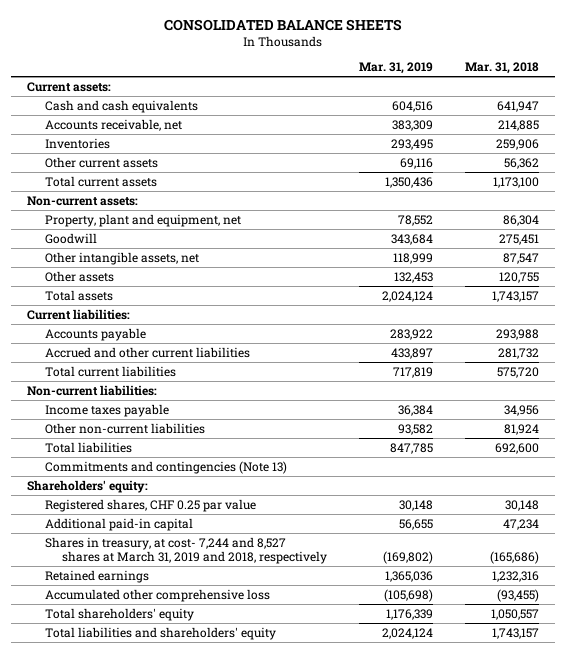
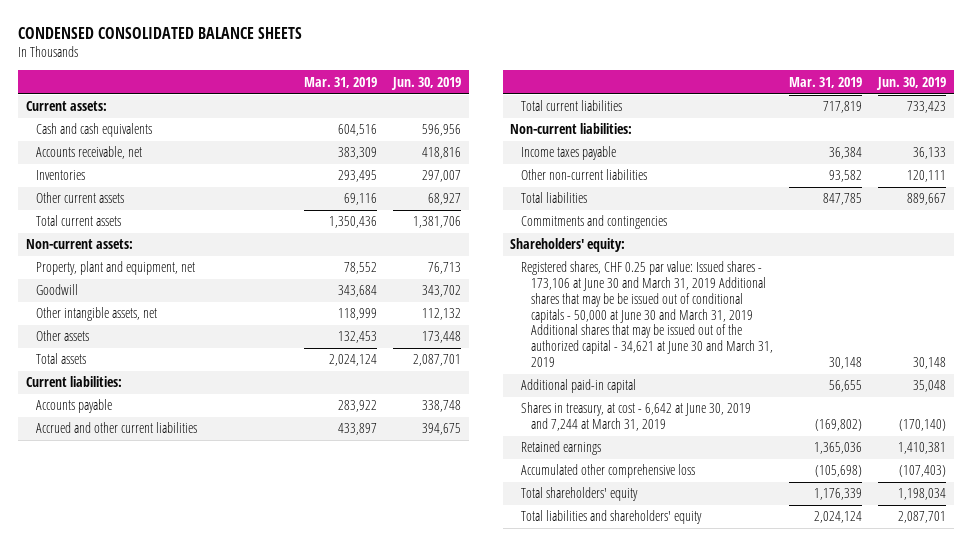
[164,18,403,31] CONSOLIDATED BALANCE SHEETS -> [18,26,303,39] CONDENSED CONSOLIDATED BALANCE SHEETS
[465,62,540,75] Mar. 31, 2018 -> none
none -> [391,76,462,90] Jun. 30, 2019
[44,460,287,474] Commitments and contingencies (Note 13) -> [520,215,667,230] Commitments and contingencies
[44,498,256,512] Registered shares, CHF 0.25 par value -> [520,261,774,367] Registered shares, CHF 0.25 par value: Issued shares - 173,106 at June 30 and March 31, 2019 Additional shares that may be be issued out of conditional capitals - 50,000 at June 30 and March 31, 2019 Additional shares that may be issued out of the authorized capital - 34,621 at June 30 and March 31, 2019
[44,536,328,565] Shares in treasury, at cost- 7,244 and 8,527 shares at March 31, 2019 and 2018, respectively -> [520,402,751,432] Shares in treasury, at cost - 6,642 at June 30, 2019 and 7,244 at March 31, 2019

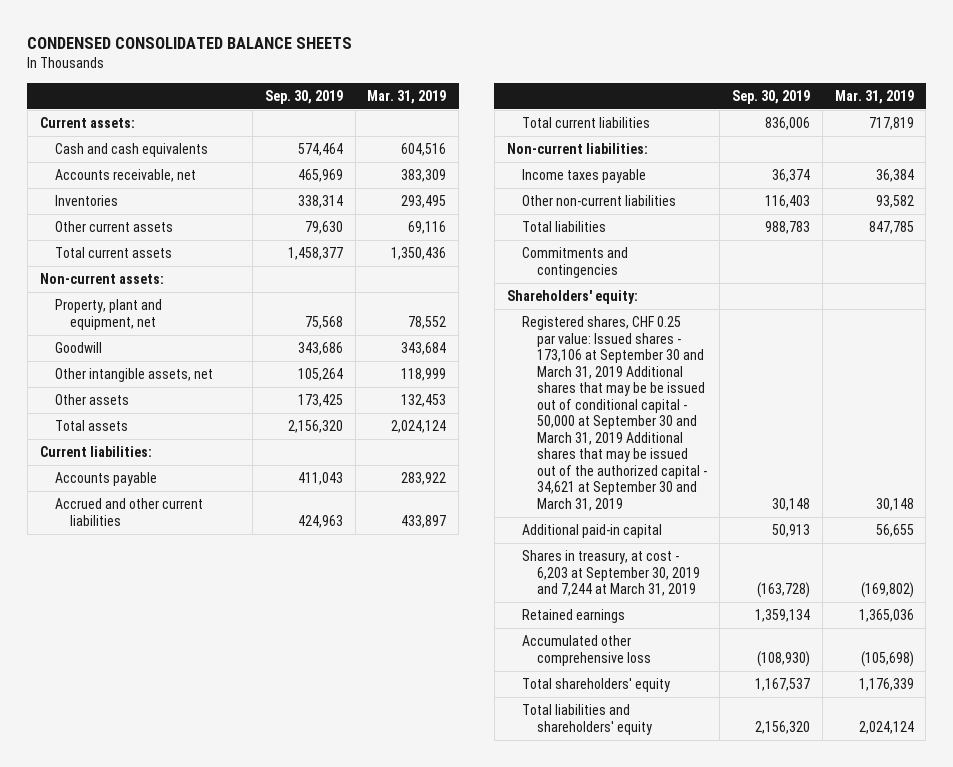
[391,76,462,90] Jun. 30, 2019 -> none
none -> [264,89,343,104] Sep. 30, 2019
[520,261,774,367] Registered shares, CHF 0.25 par value: Issued shares - 173,106 at June 30 and March 31, 2019 Additional shares that may be be issued out of conditional capitals - 50,000 at June 30 and March 31, 2019 Additional shares that may be issued out of the authorized capital - 34,621 at June 30 and March 31, 2019 -> [521,316,708,511] Registered shares, CHF 0.25 par value: Issued shares - 173,106 at September 30 and March 31, 2019 Additional shares that may be be issued out of conditional capital - 50,000 at September 30 and March 31, 2019 Additional shares that may be issued out of the authorized capital - 34,621 at September 30 and March 31, 2019
[520,402,751,432] Shares in treasury, at cost - 6,642 at June 30, 2019 and 7,244 at March 31, 2019 -> [521,550,701,597] Shares in treasury, at cost - 6,203 at September 30, 2019 and 7,244 at March 31, 2019

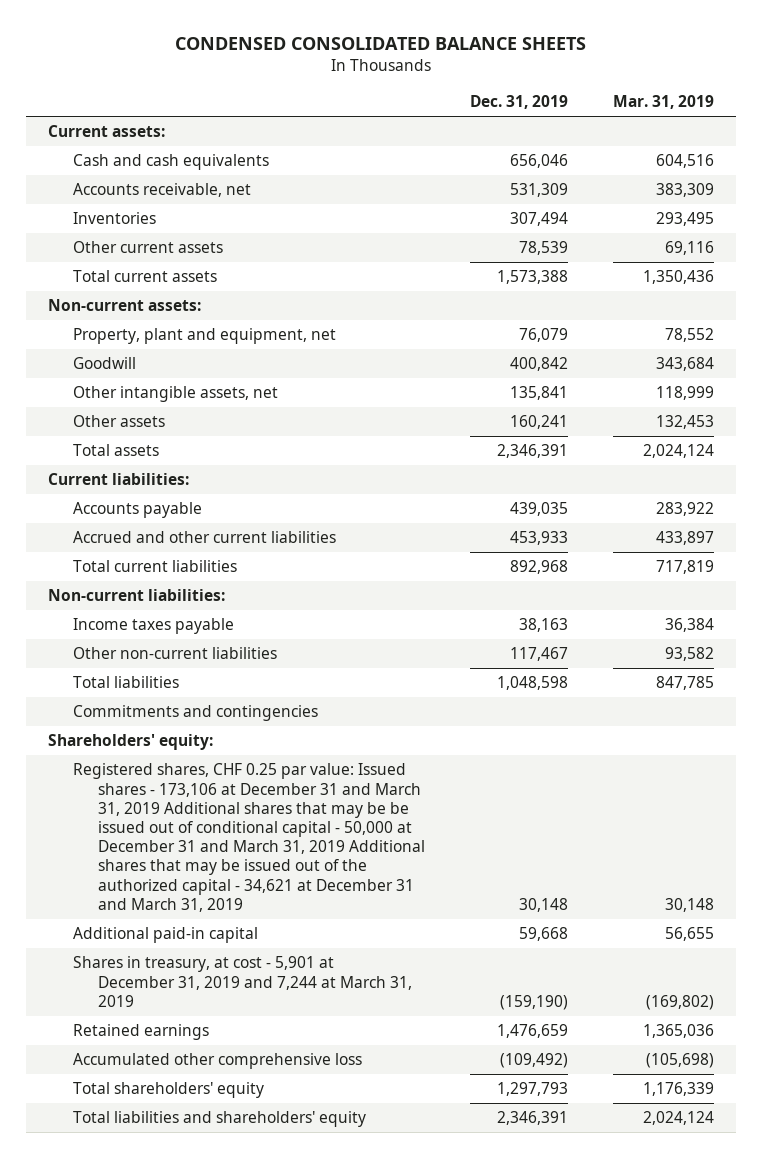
[264,89,343,104] Sep. 30, 2019 -> none
none -> [470,95,569,110] Dec. 31, 2019
[521,316,708,511] Registered shares, CHF 0.25 par value: Issued shares - 173,106 at September 30 and March 31, 2019 Additional shares that may be be issued out of conditional capital - 50,000 at September 30 and March 31, 2019 Additional shares that may be issued out of the authorized capital - 34,621 at September 30 and March 31, 2019 -> [73,763,426,912] Registered shares, CHF 0.25 par value: Issued shares - 173,106 at December 31 and March 31, 2019 Additional shares that may be be issued out of conditional capital - 50,000 at December 31 and March 31, 2019 Additional shares that may be issued out of the authorized capital - 34,621 at December 31 and March 31, 2019
[521,550,701,597] Shares in treasury, at cost - 6,203 at September 30, 2019 and 7,244 at March 31, 2019 -> [73,956,413,1007] Shares in treasury, at cost - 5,901 at December 31, 2019 and 7,244 at March 31, 2019

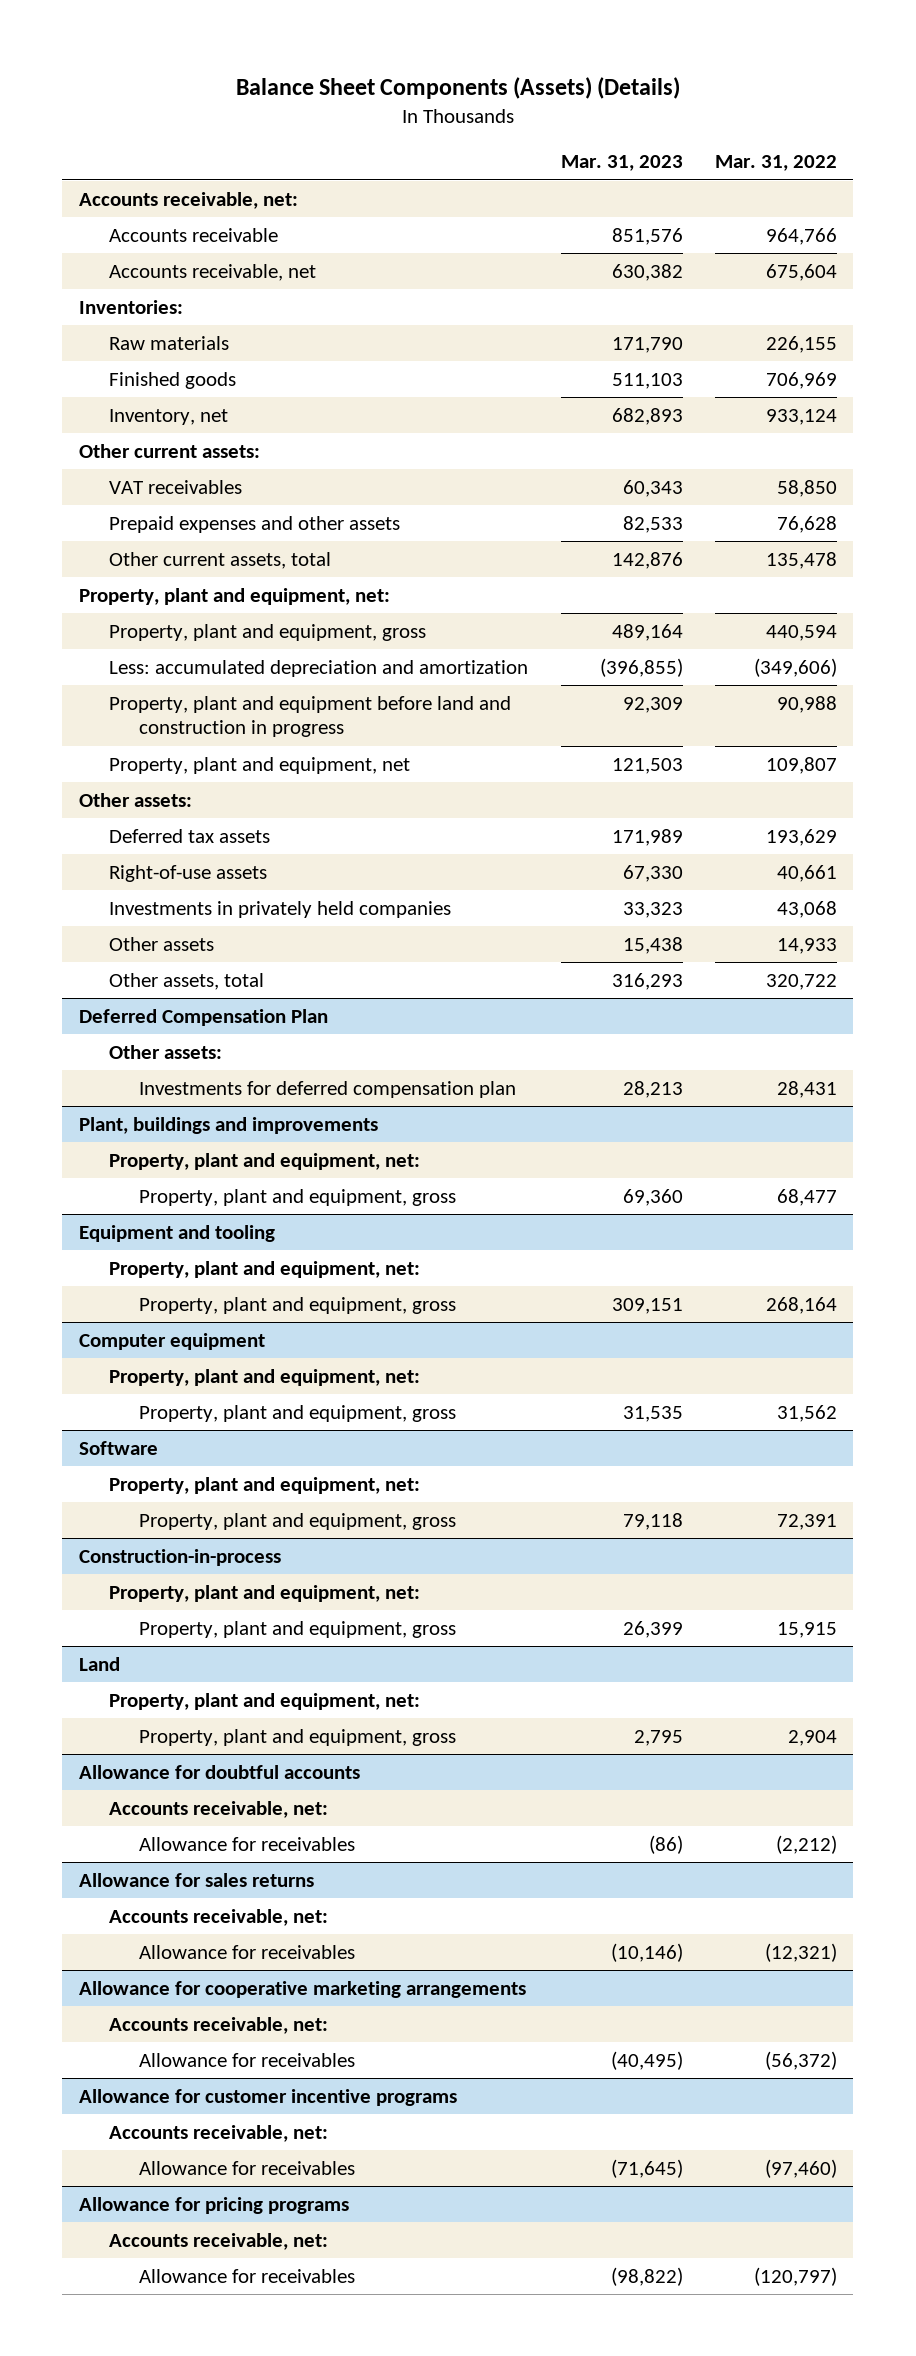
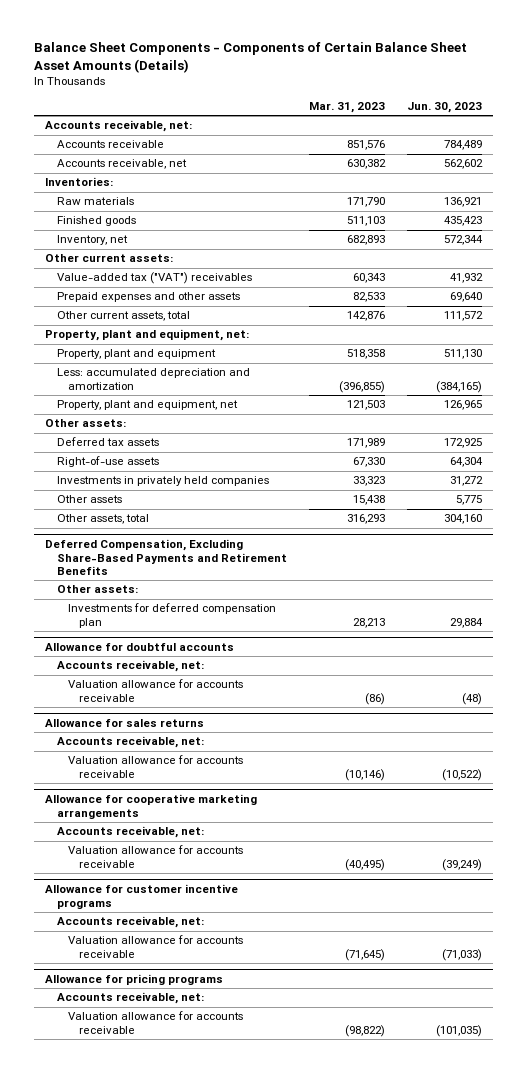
[235,76,680,99] Balance Sheet Components (Assets) (Details) -> [34,42,468,73] Balance Sheet Components - Components of Certain Balance Sheet Asset Amounts (Details)
[715,155,838,172] Mar. 31, 2022 -> none
none -> [406,101,482,113] Jun. 30, 2023
[109,479,243,494] VAT receivables -> [56,272,252,285] Value-added tax ("VAT") receivables
[109,623,427,641] Property, plant and equipment, gross -> [56,349,216,360] Property, plant and equipment
[611,623,683,641] 489,164 -> [346,349,385,360] 518,358
[109,695,512,738] Property, plant and equipment before land and construction in progress -> none
[78,1008,328,1026] Deferred Compensation Plan -> [45,539,287,576] Deferred Compensation, Excluding Share-Based Payments and Retirement Benefits
[78,1116,378,1134] Plant, buildings and improvements -> none
[109,1152,421,1170] Property, plant and equipment, net: -> none
[139,1188,457,1206] Property, plant and equipment, gross -> none
[78,1224,275,1242] Equipment and tooling -> none
[109,1260,421,1278] Property, plant and equipment, net: -> none
[139,1296,457,1314] Property, plant and equipment, gross -> none
[78,1332,265,1350] Computer equipment -> none
[109,1368,421,1386] Property, plant and equipment, net: -> none
[139,1404,457,1422] Property, plant and equipment, gross -> none
[78,1440,158,1455] Software -> none
[109,1476,421,1494] Property, plant and equipment, net: -> none
[139,1512,457,1530] Property, plant and equipment, gross -> none
[78,1548,281,1566] Construction-in-process -> none
[109,1584,421,1602] Property, plant and equipment, net: -> none
[139,1620,457,1638] Property, plant and equipment, gross -> none
[78,1656,120,1671] Land -> none
[109,1692,421,1710] Property, plant and equipment, net: -> none
[139,1728,457,1746] Property, plant and equipment, gross -> none
[139,1836,356,1851] Allowance for receivables -> [67,679,243,702] Valuation allowance for accounts receivable
[139,1944,356,1959] Allowance for receivables -> [67,755,243,778] Valuation allowance for accounts receivable
[139,2052,356,2067] Allowance for receivables -> [67,845,243,868] Valuation allowance for accounts receivable
[139,2160,356,2175] Allowance for receivables -> [67,935,243,958] Valuation allowance for accounts receivable
[139,2268,356,2283] Allowance for receivables -> [67,1011,243,1034] Valuation allowance for accounts receivable

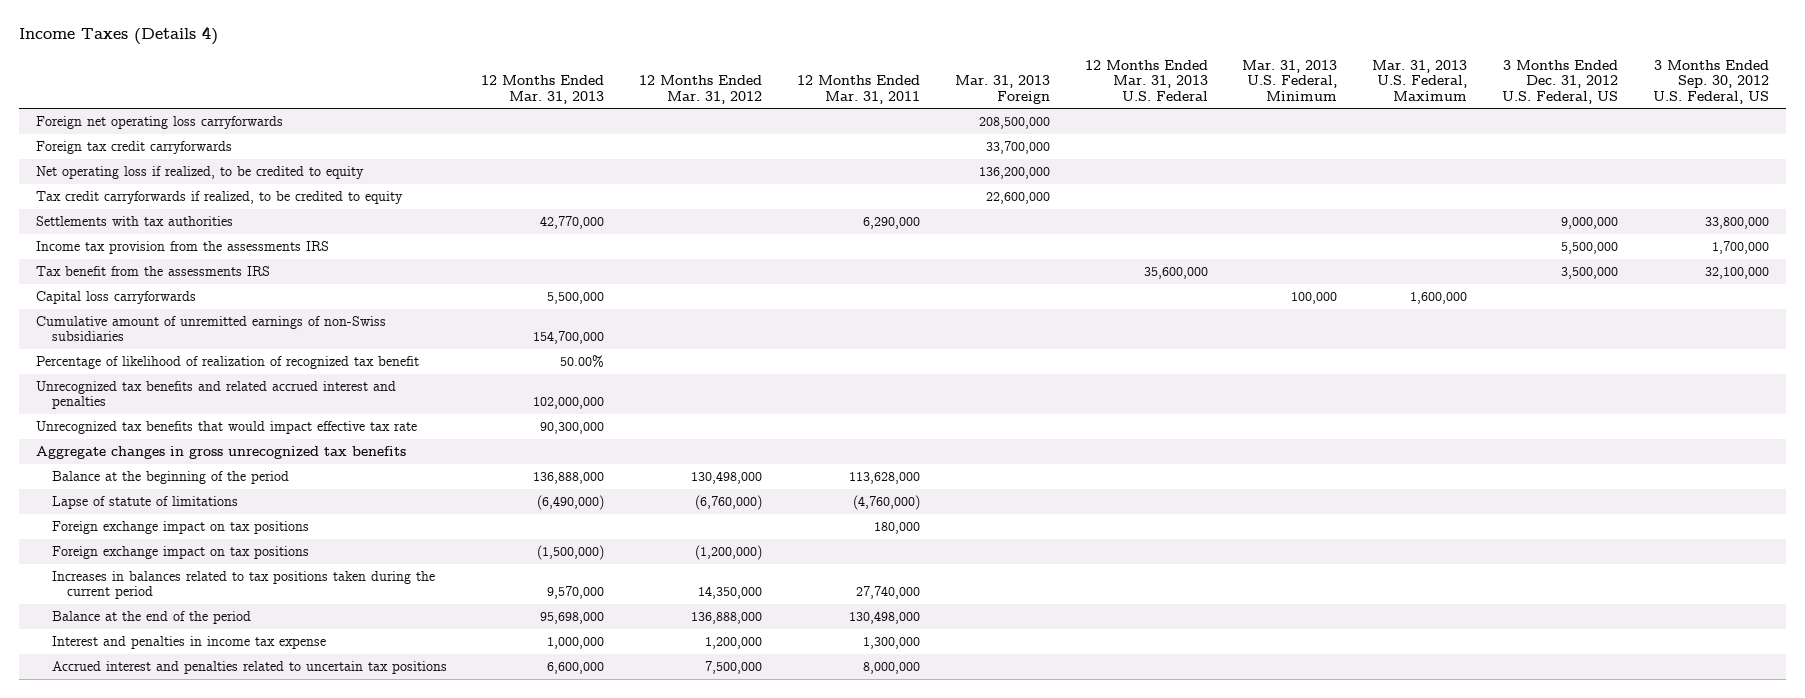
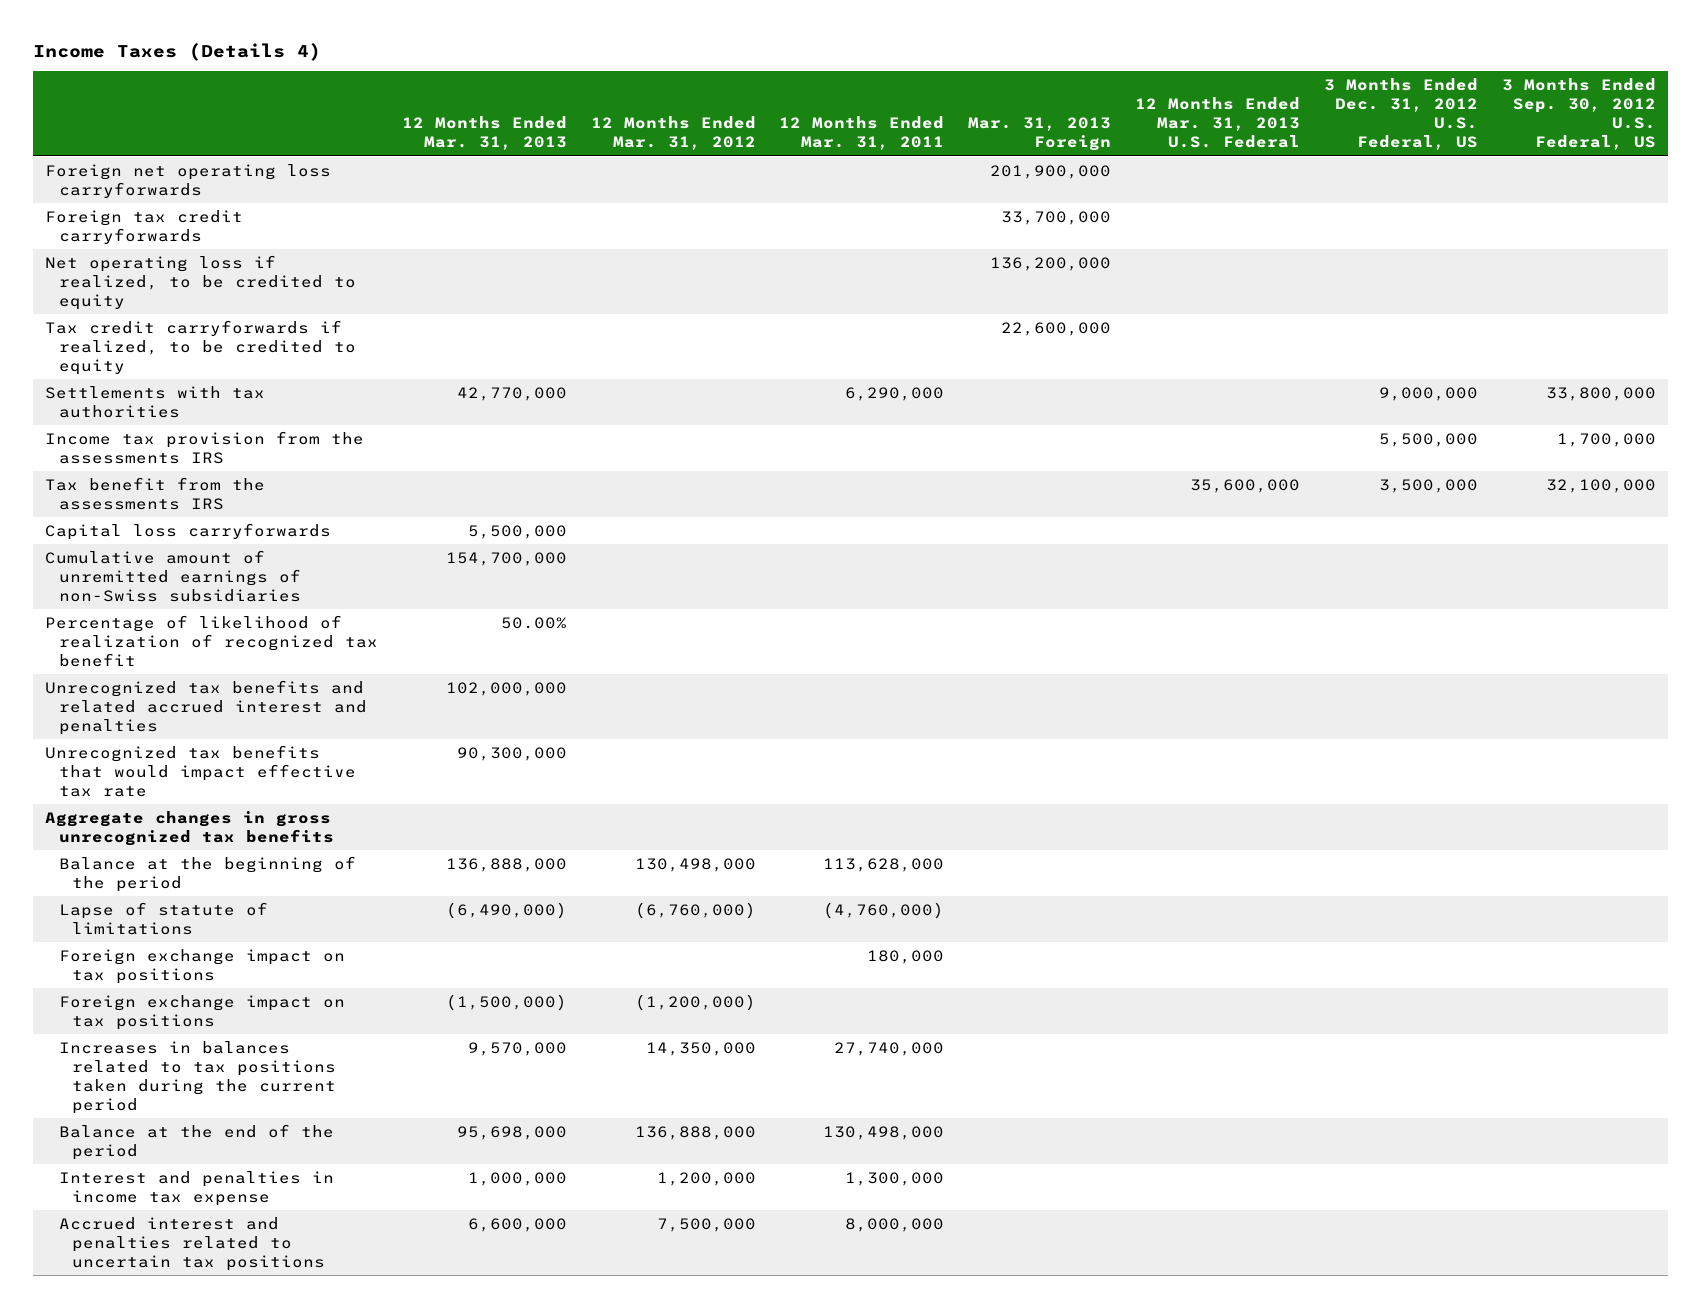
[1242,59,1338,101] Mar. 31, 2013 U.S. Federal, Minimum -> none
[1372,59,1468,101] Mar. 31, 2013 U.S. Federal, Maximum -> none
[978,116,1050,129] 208,500,000 -> [990,164,1112,179] 201,900,000

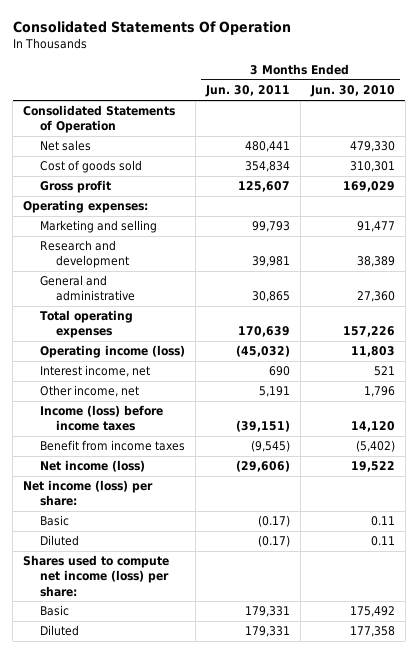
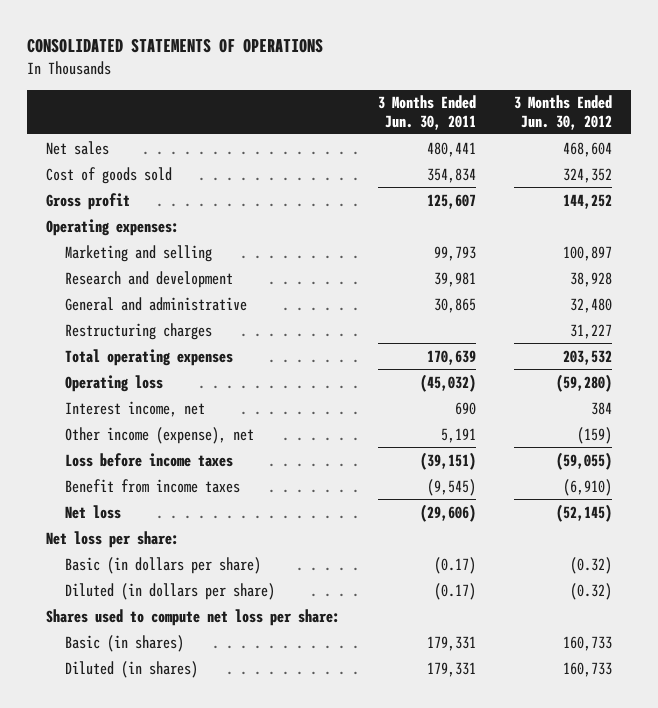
[12,20,291,35] Consolidated Statements Of Operation -> [27,37,324,53] CONSOLIDATED STATEMENTS OF OPERATIONS
[309,85,395,98] Jun. 30, 2010 -> none
none -> [514,95,613,130] 3 Months Ended Jun. 30, 2012
[23,105,176,134] Consolidated Statements of Operation -> none
none -> [64,322,212,340] Restructuring charges
[39,345,185,359] Operating income (loss) -> [64,374,163,392] Operating loss
[39,385,139,398] Other income, net -> [64,426,254,444] Other income (expense), net
[39,405,163,432] Income (loss) before income taxes -> [64,452,233,467] Loss before income taxes
[39,460,145,473] Net income (loss) -> [64,504,121,519] Net loss
[23,480,154,507] Net income (loss) per share: -> [46,530,180,548] Net loss per share:
[39,515,69,527] Basic -> [64,556,261,574] Basic (in dollars per share)
[39,535,79,547] Diluted -> [64,582,275,600] Diluted (in dollars per share)
[23,555,170,597] Shares used to compute net income (loss) per share: -> [46,608,341,626] Shares used to compute net loss per share:
[39,605,69,617] Basic -> [64,634,184,652] Basic (in shares)
[39,625,79,637] Diluted -> [64,660,198,678] Diluted (in shares)

